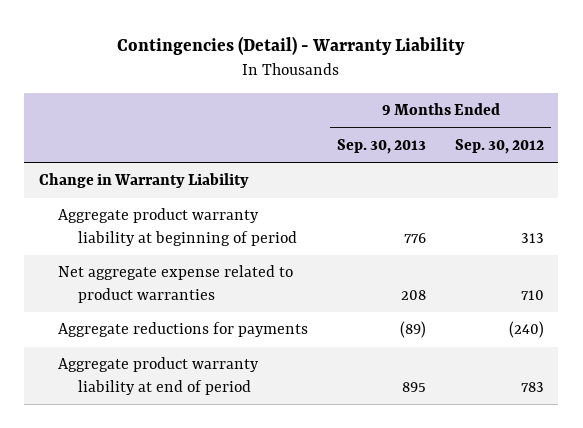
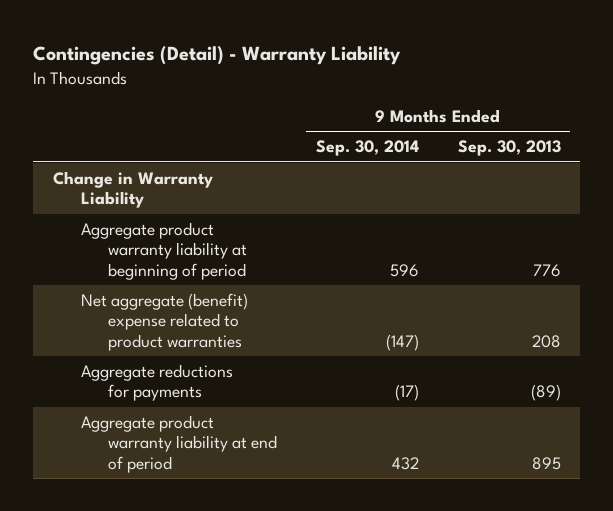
[455,138,545,154] Sep. 30, 2012 -> none
none -> [316,140,420,157] Sep. 30, 2014
[58,265,294,304] Net aggregate expense related to product warranties -> [80,292,248,351] Net aggregate (benefit) expense related to product warranties

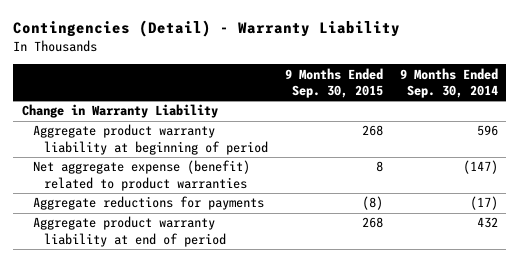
[457,140,561,157] Sep. 30, 2013 -> none
none -> [284,67,383,99] 9 Months Ended Sep. 30, 2015
[80,292,248,351] Net aggregate (benefit) expense related to product warranties -> [32,160,250,191] Net aggregate expense (benefit) related to product warranties

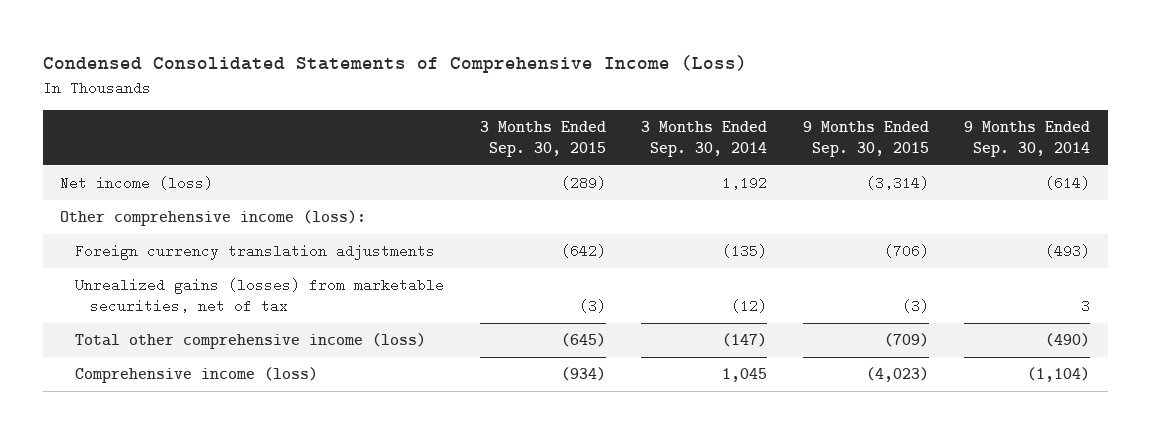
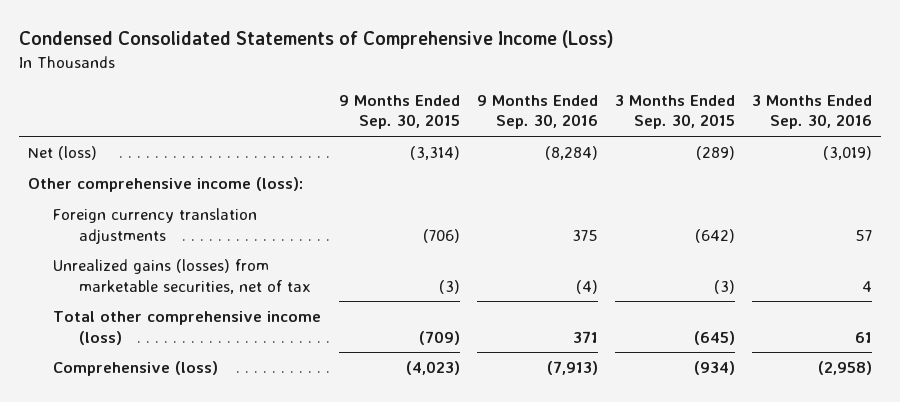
[641,121,768,158] 3 Months Ended Sep. 30, 2014 -> none
[963,121,1090,158] 9 Months Ended Sep. 30, 2014 -> none
none -> [476,94,598,130] 9 Months Ended Sep. 30, 2016
none -> [752,94,873,130] 3 Months Ended Sep. 30, 2016
[60,176,214,191] Net income (loss) -> [28,146,98,161] Net (loss)
[75,367,319,384] Comprehensive income (loss) -> [53,361,219,377] Comprehensive (loss)

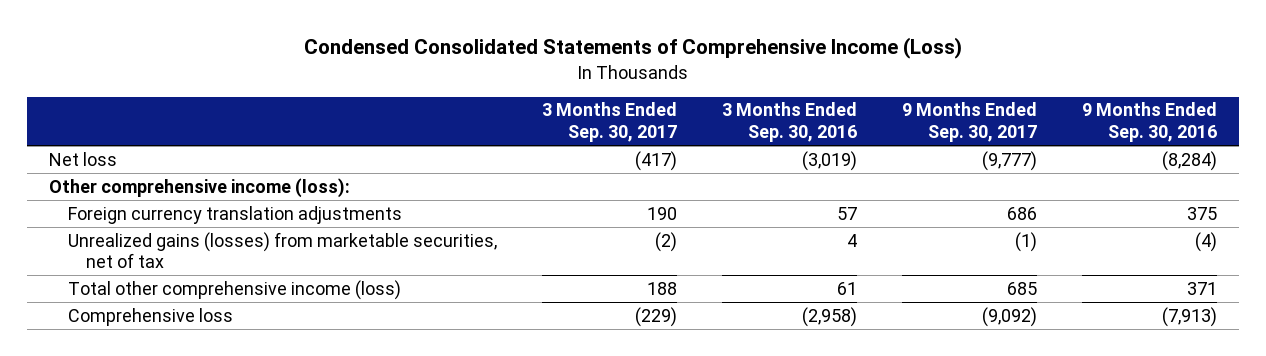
[338,94,460,130] 9 Months Ended Sep. 30, 2015 -> none
[614,94,735,130] 3 Months Ended Sep. 30, 2015 -> none
none -> [541,102,677,143] 3 Months Ended Sep. 30, 2017
none -> [901,102,1037,143] 9 Months Ended Sep. 30, 2017
[28,146,98,161] Net (loss) -> [49,151,118,166] Net loss
[53,361,219,377] Comprehensive (loss) -> [67,307,233,326] Comprehensive loss

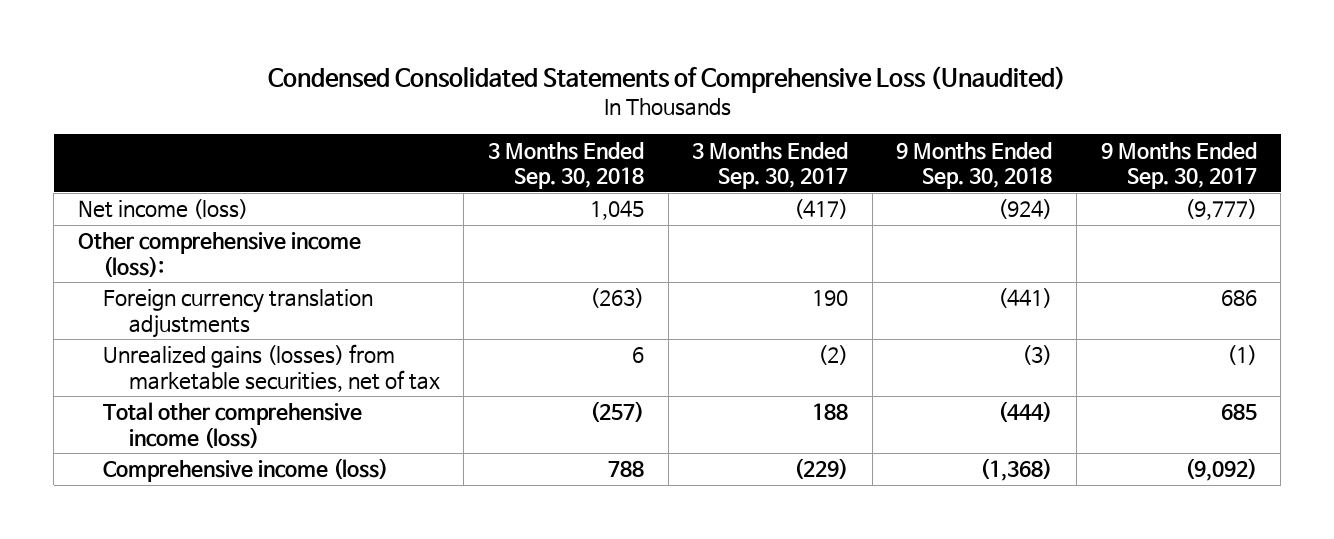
[304,37,963,60] Condensed Consolidated Statements of Comprehensive Income (Loss) -> [268,65,1067,93] Condensed Consolidated Statements of Comprehensive Loss (Unaudited)
[721,102,857,143] 3 Months Ended Sep. 30, 2016 -> none
[1081,102,1217,143] 9 Months Ended Sep. 30, 2016 -> none
none -> [487,141,644,190] 3 Months Ended Sep. 30, 2018
none -> [896,141,1053,190] 9 Months Ended Sep. 30, 2018
[49,151,118,166] Net loss -> [77,199,248,220] Net income (loss)
[67,307,233,326] Comprehensive loss -> [103,458,389,483] Comprehensive income (loss)

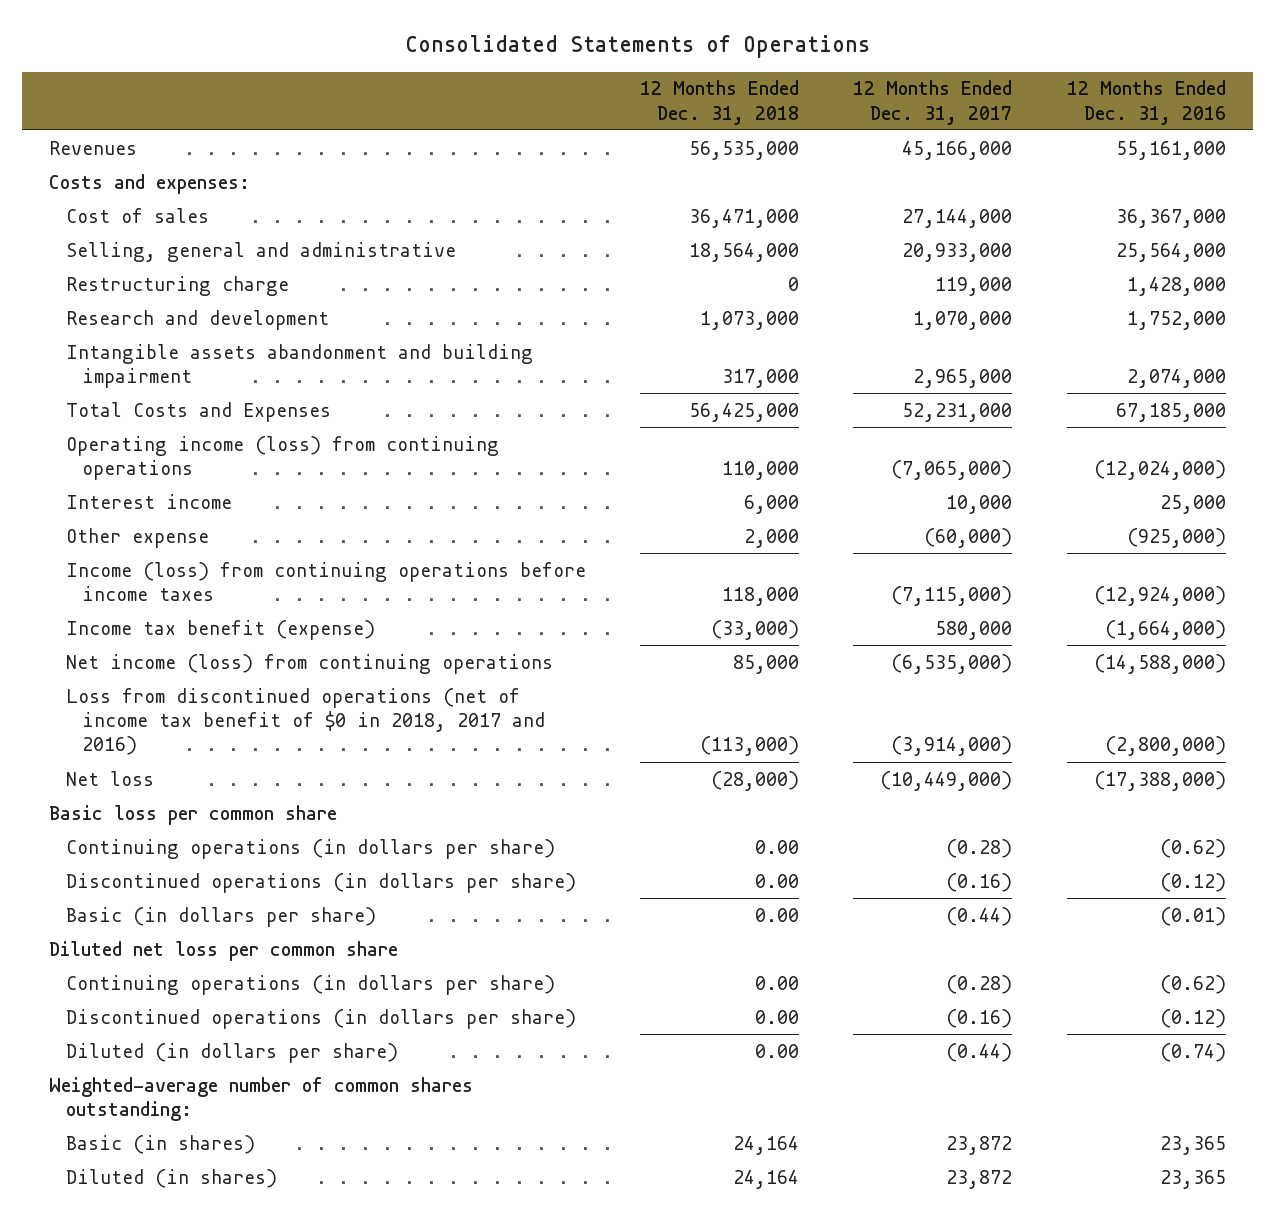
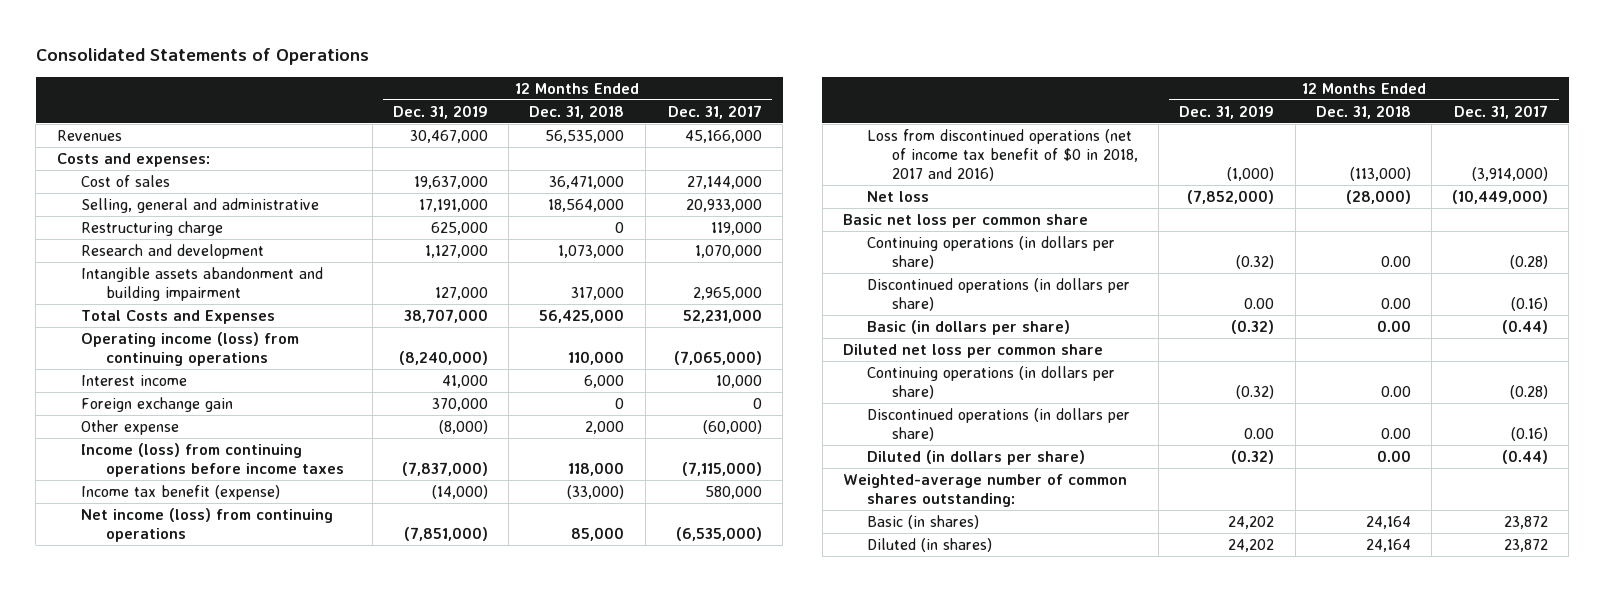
[1066,80,1226,125] 12 Months Ended Dec. 31, 2016 -> none
none -> [392,104,488,119] Dec. 31, 2019
none -> [81,396,234,412] Foreign exchange gain
[49,804,338,825] Basic loss per common share -> [843,213,1089,228] Basic net loss per common share

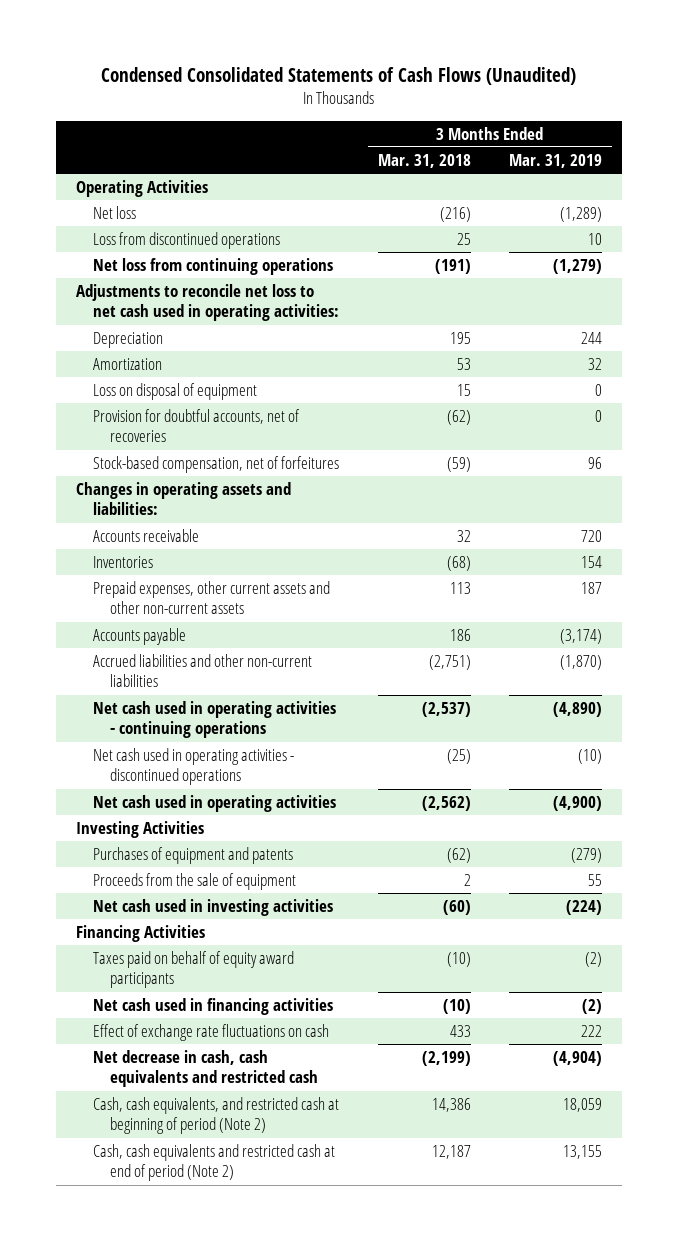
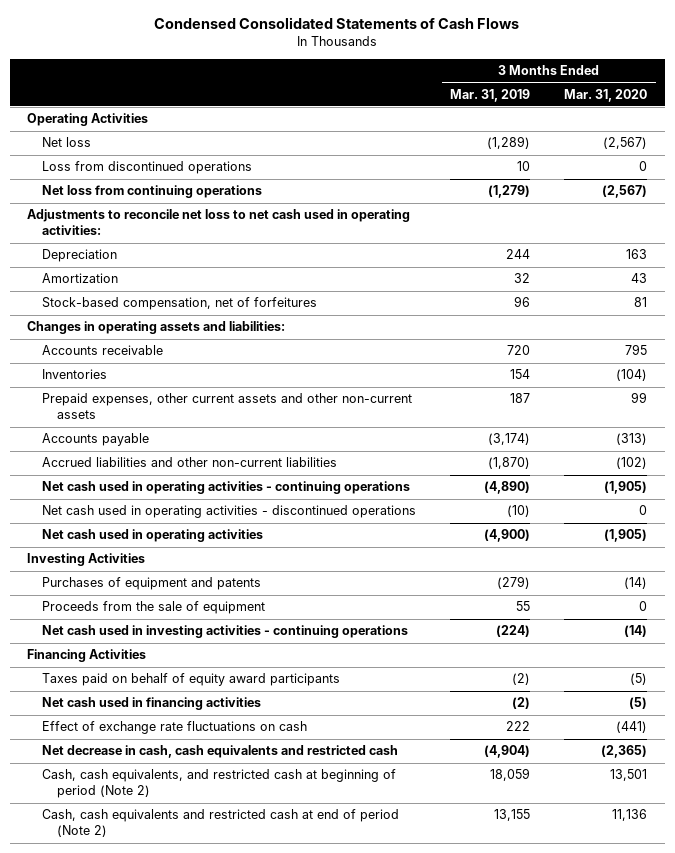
[101,66,577,85] Condensed Consolidated Statements of Cash Flows (Unaudited) -> [154,17,520,30] Condensed Consolidated Statements of Cash Flows
[377,153,471,168] Mar. 31, 2018 -> none
none -> [564,88,648,102] Mar. 31, 2020
[92,382,257,400] Loss on disposal of equipment -> none
[92,408,300,443] Provision for doubtful accounts, net of recoveries -> none
[92,898,333,916] Net cash used in investing activities -> [42,625,409,639] Net cash used in investing activities - continuing operations

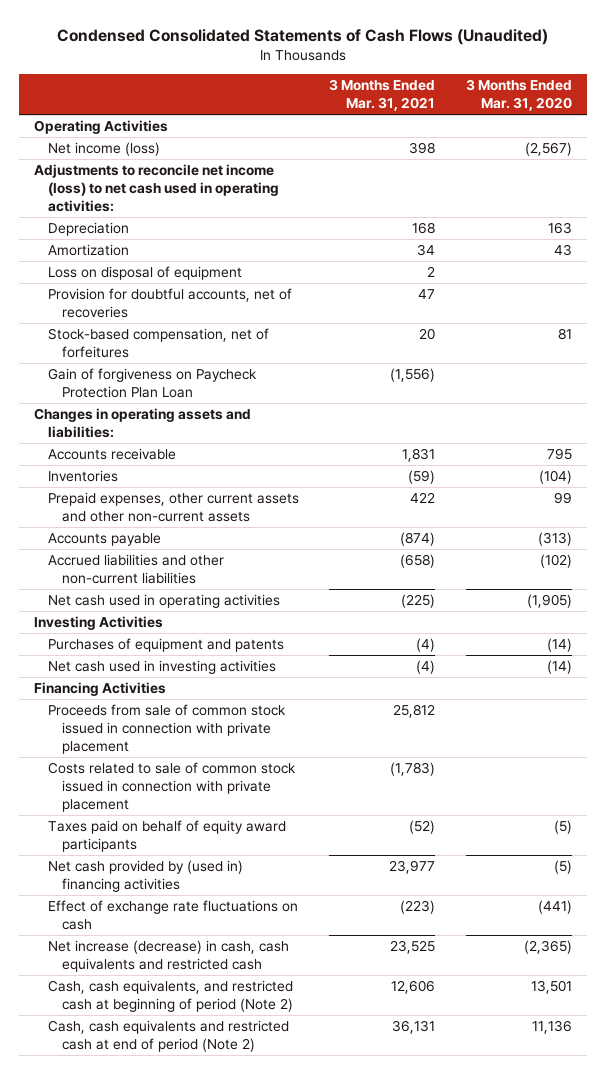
[154,17,520,30] Condensed Consolidated Statements of Cash Flows -> [56,29,548,46] Condensed Consolidated Statements of Cash Flows (Unaudited)
[450,88,531,102] Mar. 31, 2019 -> none
none -> [329,79,436,112] 3 Months Ended Mar. 31, 2021
[42,161,253,175] Loss from discontinued operations -> none
[42,185,263,199] Net loss from continuing operations -> none
[42,137,92,148] Net loss -> [48,141,161,156] Net income (loss)
[27,209,411,236] Adjustments to reconcile net loss to net cash used in operating activities: -> [34,163,280,212] Adjustments to reconcile net income (loss) to net cash used in operating activities:
none -> [48,265,243,280] Loss on disposal of equipment
none -> [48,287,293,318] Provision for doubtful accounts, net of recoveries
none -> [48,367,258,398] Gain of forgiveness on Paycheck Protection Plan Loan
[42,481,411,495] Net cash used in operating activities - continuing operations -> none
[42,505,417,519] Net cash used in operating activities - discontinued operations -> none
[42,601,266,615] Proceeds from the sale of equipment -> none
[42,625,409,639] Net cash used in investing activities - continuing operations -> [48,659,277,674] Net cash used in investing activities
none -> [48,703,287,754] Proceeds from sale of common stock issued in connection with private placement
none -> [48,761,297,812] Costs related to sale of common stock issued in connection with private placement
[42,697,262,711] Net cash used in financing activities -> [48,859,244,892] Net cash provided by (used in) financing activities
[42,745,399,759] Net decrease in cash, cash equivalents and restricted cash -> [48,939,290,972] Net increase (decrease) in cash, cash equivalents and restricted cash

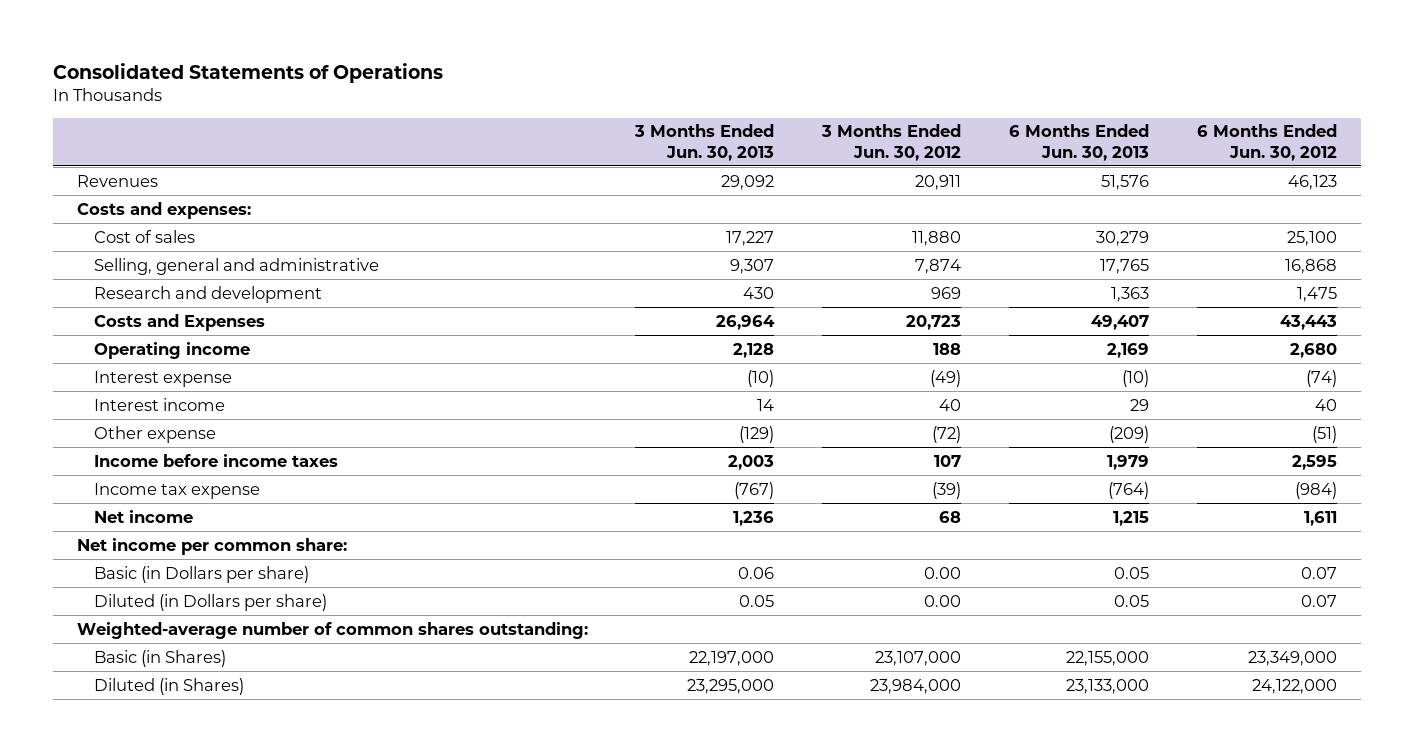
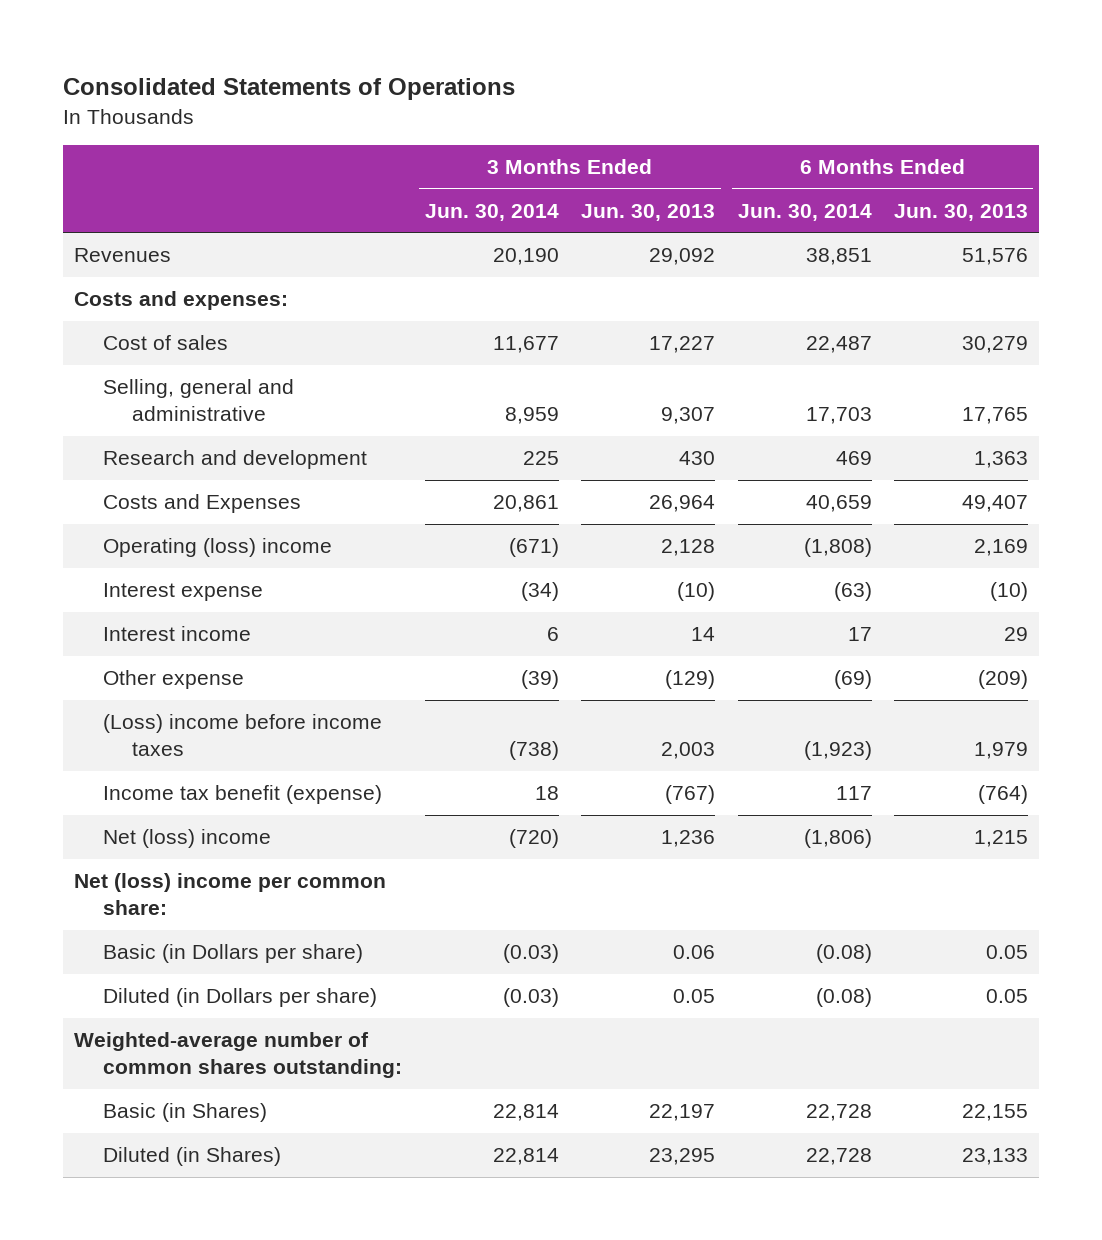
[821,124,962,161] 3 Months Ended Jun. 30, 2012 -> none
[1196,124,1337,161] 6 Months Ended Jun. 30, 2012 -> none
none -> [424,203,559,221] Jun. 30, 2014
none -> [737,203,872,221] Jun. 30, 2014
[93,341,250,359] Operating income -> [103,538,333,558] Operating (loss) income
[93,453,338,467] Income before income taxes -> [103,714,383,757] (Loss) income before income taxes
[93,482,260,499] Income tax expense -> [103,785,383,805] Income tax benefit (expense)
[93,509,193,523] Net income -> [103,829,272,849] Net (loss) income
[76,537,347,555] Net income per common share: -> [74,873,387,916] Net (loss) income per common share:
[689,650,775,666] 22,197,000 -> [649,1104,716,1122] 22,197
[1065,650,1149,666] 22,155,000 -> [961,1104,1028,1122] 22,155
[687,678,775,694] 23,295,000 -> [649,1148,716,1166] 23,295
[1065,678,1149,694] 23,133,000 -> [961,1148,1028,1166] 23,133

